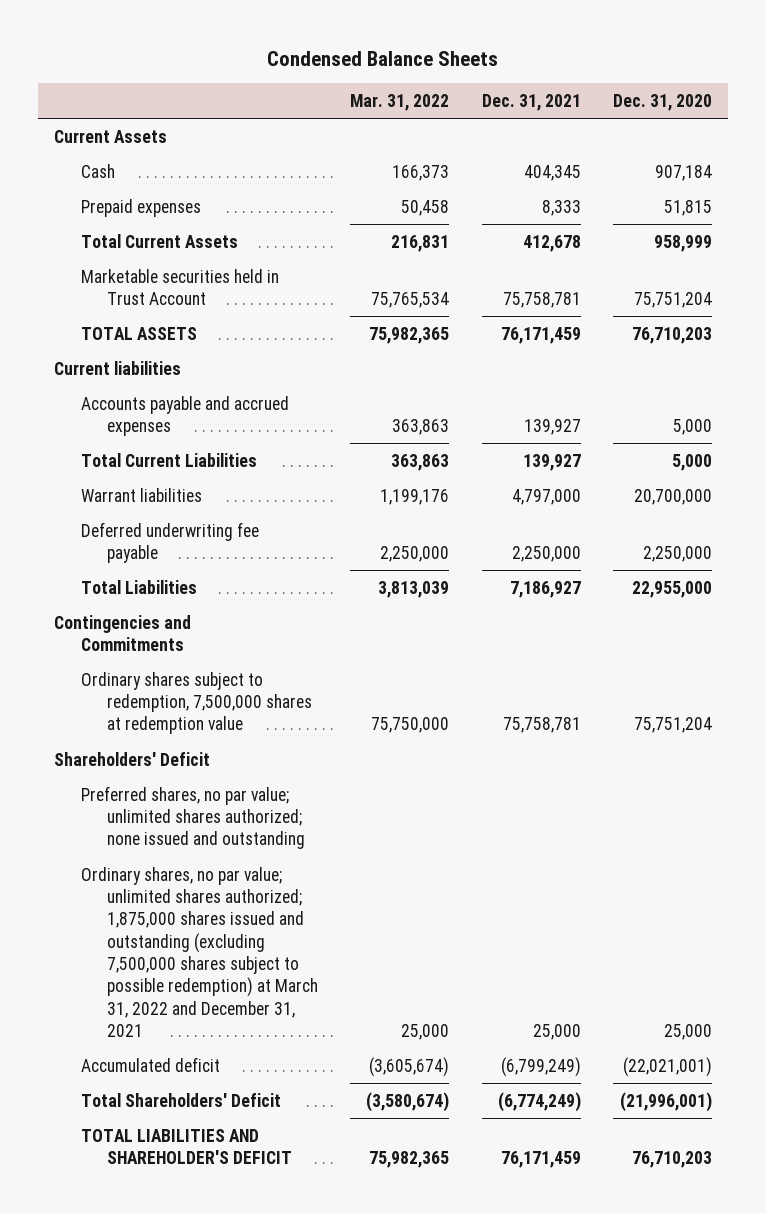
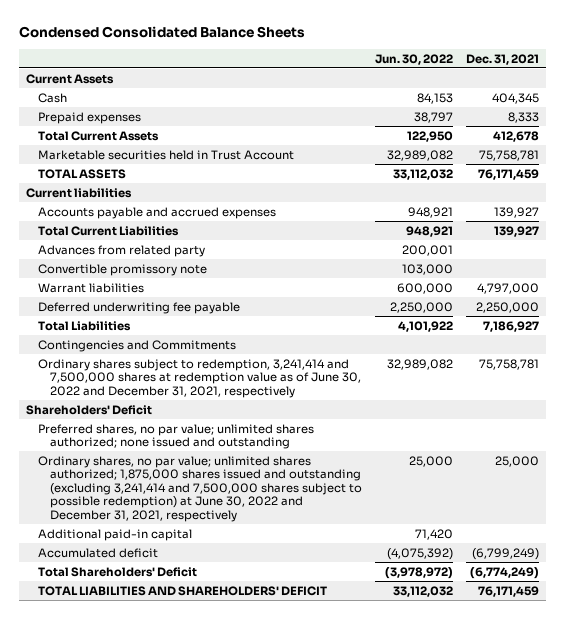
[267,50,499,66] Condensed Balance Sheets -> [19,26,306,39] Condensed Consolidated Balance Sheets
[350,94,450,112] Mar. 31, 2022 -> none
[613,94,713,112] Dec. 31, 2020 -> none
none -> [374,53,453,65] Jun. 30, 2022
none -> [37,244,205,257] Advances from related party
none -> [37,263,207,276] Convertible promissory note
[80,671,313,735] Ordinary shares subject to redemption, 7,500,000 shares at redemption value -> [37,358,361,398] Ordinary shares subject to redemption, 3,241,414 and 7,500,000 shares at redemption value as of June 30, 2022 and December 31, 2021, respectively
[80,866,319,1037] Ordinary shares, no par value; unlimited shares authorized; 1,875,000 shares issued and outstanding (excluding 7,500,000 shares subject to possible redemption) at March 31, 2022 and December 31, 2021 -> [37,455,362,522] Ordinary shares, no par value; unlimited shares authorized; 1,875,000 shares issued and outstanding (excluding 3,241,414 and 7,500,000 shares subject to possible redemption) at June 30, 2022 and December 31, 2021, respectively
none -> [37,528,192,541] Additional paid-in capital
[80,1128,293,1165] TOTAL LIABILITIES AND SHAREHOLDER'S DEFICIT -> [37,585,327,596] TOTAL LIABILITIES AND SHAREHOLDERS' DEFICIT

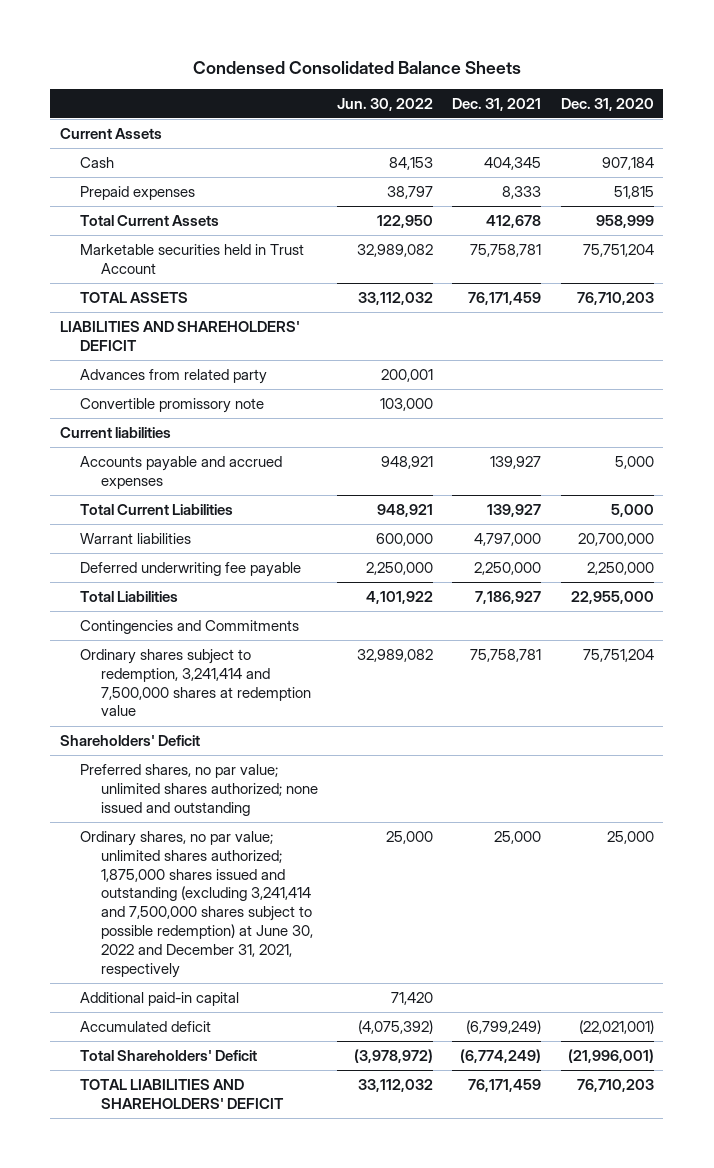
none -> [560,97,654,111] Dec. 31, 2020
none -> [59,321,300,351] LIABILITIES AND SHAREHOLDERS' DEFICIT
[37,244,205,257] Advances from related party -> [80,369,268,385] Advances from related party
[37,263,207,276] Convertible promissory note -> [80,398,265,414] Convertible promissory note
[37,358,361,398] Ordinary shares subject to redemption, 3,241,414 and 7,500,000 shares at redemption value as of June 30, 2022 and December 31, 2021, respectively -> [80,649,311,717] Ordinary shares subject to redemption, 3,241,414 and 7,500,000 shares at redemption value

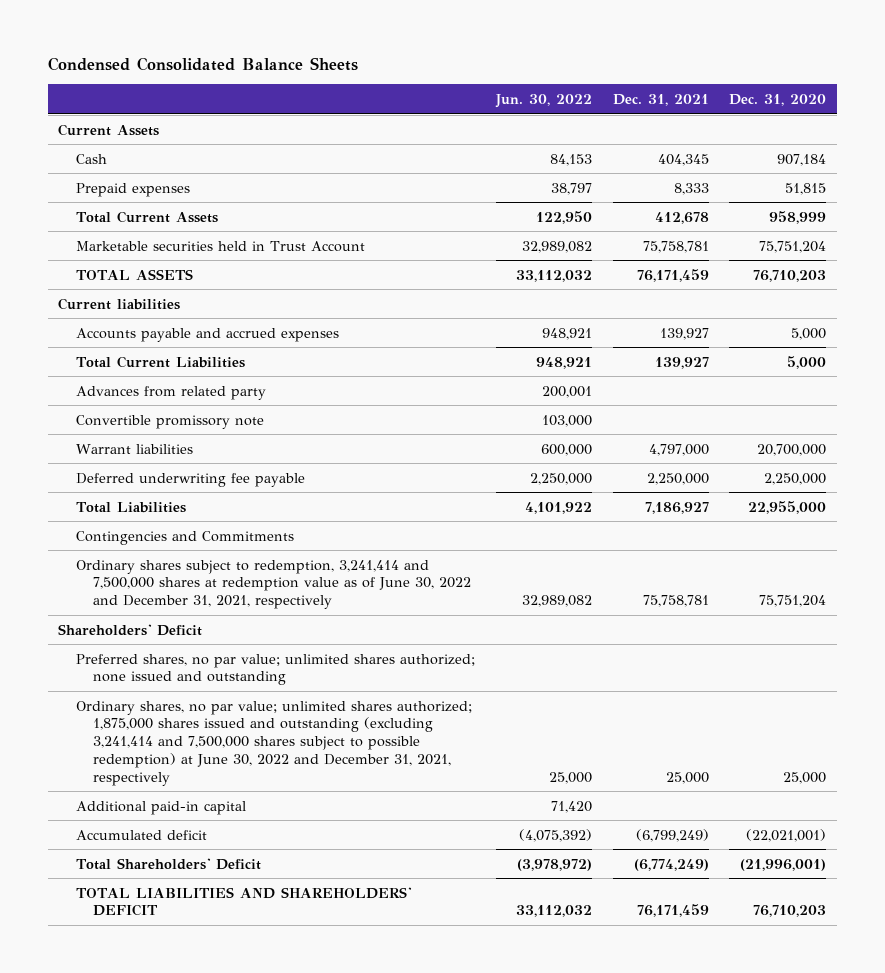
[59,321,300,351] LIABILITIES AND SHAREHOLDERS' DEFICIT -> none
[80,369,268,385] Advances from related party -> [75,385,266,400] Advances from related party
[80,398,265,414] Convertible promissory note -> [75,414,264,429] Convertible promissory note
[80,649,311,717] Ordinary shares subject to redemption, 3,241,414 and 7,500,000 shares at redemption value -> [75,559,472,610] Ordinary shares subject to redemption, 3,241,414 and 7,500,000 shares at redemption value as of June 30, 2022 and December 31, 2021, respectively

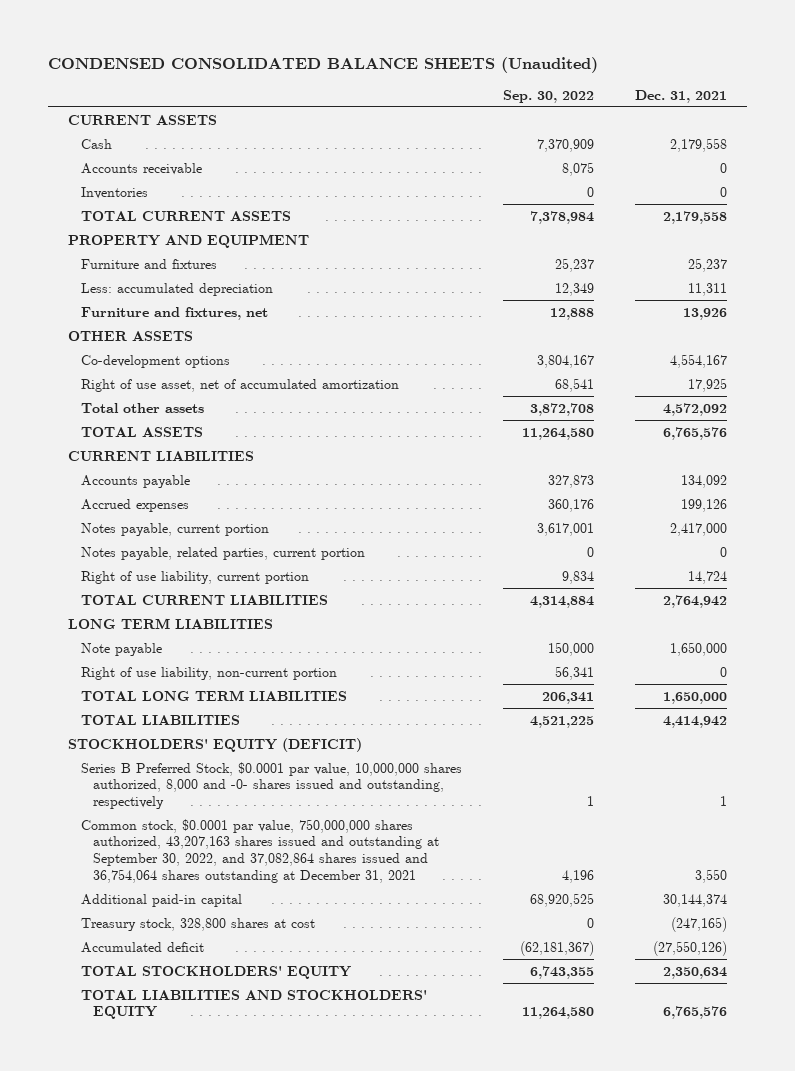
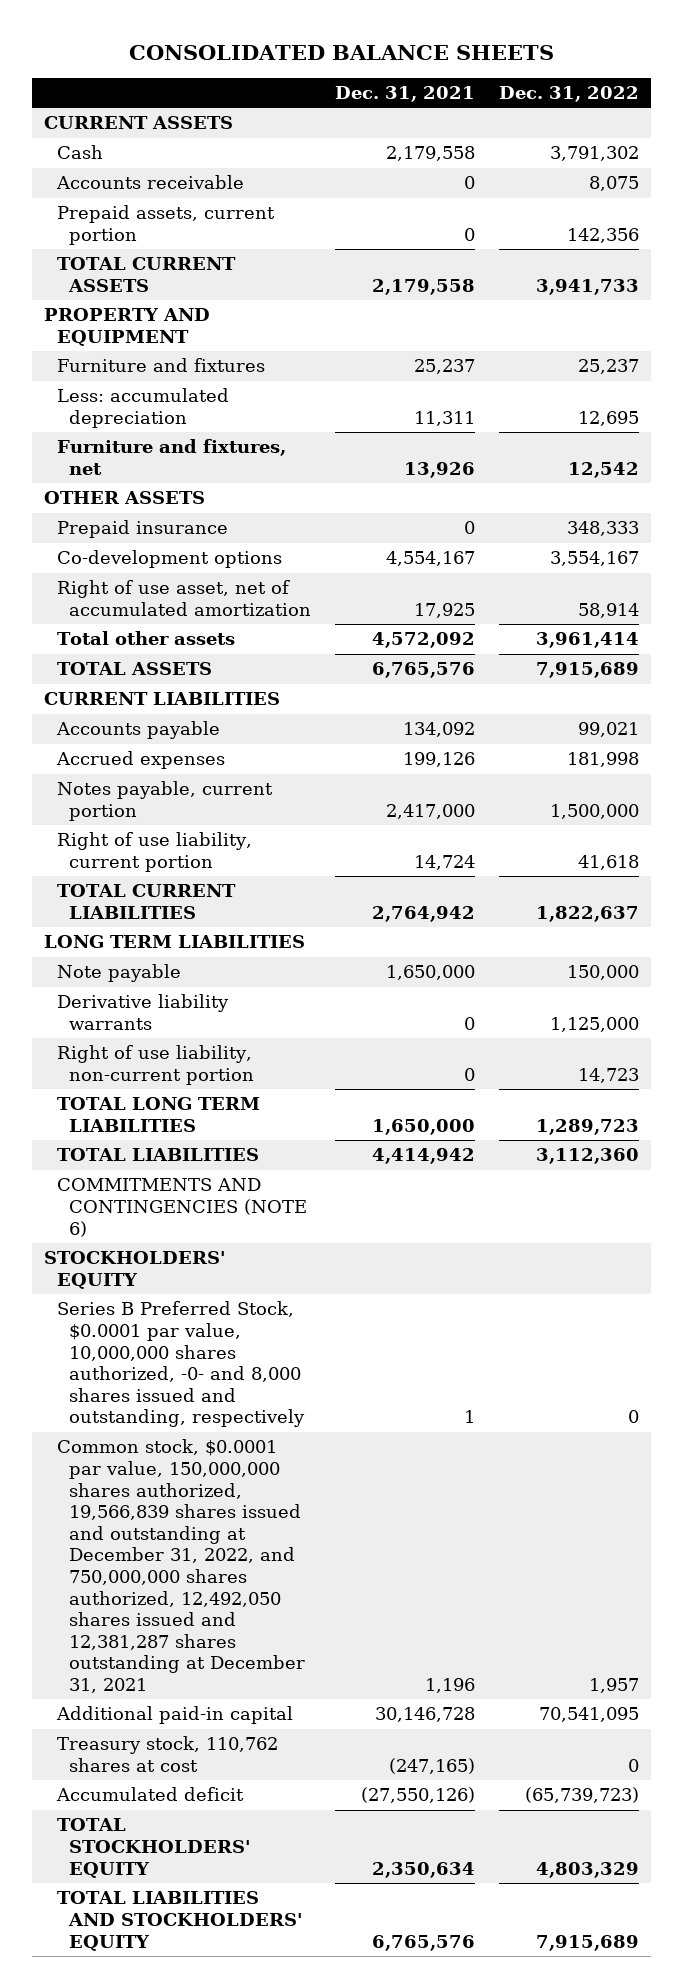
[47,57,598,74] CONDENSED CONSOLIDATED BALANCE SHEETS (Unaudited) -> [129,44,555,60] CONSOLIDATED BALANCE SHEETS
[502,89,594,103] Sep. 30, 2022 -> none
none -> [498,85,639,102] Dec. 31, 2022
[80,186,148,199] Inventories -> none
none -> [56,205,275,246] Prepaid assets, current portion
none -> [56,520,228,539] Prepaid insurance
[80,546,365,560] Notes payable, related parties, current portion -> none
none -> [56,994,229,1031] Derivative liability warrants
none -> [56,1178,308,1237] COMMITMENTS AND CONTINGENCIES (NOTE 6)
[68,737,363,752] STOCKHOLDERS' EQUITY (DEFICIT) -> [43,1251,226,1290] STOCKHOLDERS' EQUITY
[80,761,462,810] Series B Preferred Stock, $0.0001 par value, 10,000,000 shares authorized, 8,000 and -0- shares issued and outstanding, respectively -> [56,1301,306,1428] Series B Preferred Stock, $0.0001 par value, 10,000,000 shares authorized, -0- and 8,000 shares issued and outstanding, respectively
[80,818,440,883] Common stock, $0.0001 par value, 750,000,000 shares authorized, 43,207,163 shares issued and outstanding at September 30, 2022, and 37,082,864 shares issued and 36,754,064 shares outstanding at December 31, 2021 -> [56,1439,306,1693] Common stock, $0.0001 par value, 150,000,000 shares authorized, 19,566,839 shares issued and outstanding at December 31, 2022, and 750,000,000 shares authorized, 12,492,050 shares issued and 12,381,287 shares outstanding at December 31, 2021
[694,868,727,883] 3,550 -> [425,1677,476,1693] 1,196
[662,893,727,907] 30,144,374 -> [375,1707,476,1723] 30,146,728
[80,917,315,931] Treasury stock, 328,800 shares at cost -> [56,1736,278,1773] Treasury stock, 110,762 shares at cost

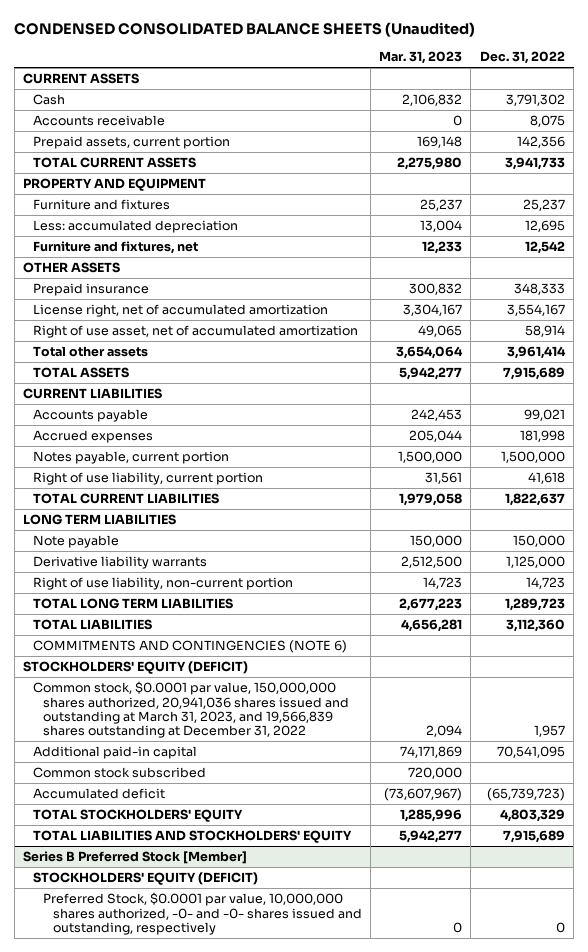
[129,44,555,60] CONSOLIDATED BALANCE SHEETS -> [14,21,476,37] CONDENSED CONSOLIDATED BALANCE SHEETS (Unaudited)
[335,85,476,102] Dec. 31, 2021 -> none
none -> [379,51,463,65] Mar. 31, 2023
[56,550,282,569] Co-development options -> [32,304,328,318] License right, net of accumulated amortization
[56,1301,306,1428] Series B Preferred Stock, $0.0001 par value, 10,000,000 shares authorized, -0- and 8,000 shares issued and outstanding, respectively -> none
[43,1251,226,1290] STOCKHOLDERS' EQUITY -> [23,661,249,675] STOCKHOLDERS' EQUITY (DEFICIT)
[56,1439,306,1693] Common stock, $0.0001 par value, 150,000,000 shares authorized, 19,566,839 shares issued and outstanding at December 31, 2022, and 750,000,000 shares authorized, 12,492,050 shares issued and 12,381,287 shares outstanding at December 31, 2021 -> [32,681,349,739] Common stock, $0.0001 par value, 150,000,000 shares authorized, 20,941,036 shares issued and outstanding at March 31, 2023, and 19,566,839 shares outstanding at December 31, 2022
[56,1736,278,1773] Treasury stock, 110,762 shares at cost -> none
none -> [32,767,206,779] Common stock subscribed
none -> [23,851,248,865] Series B Preferred Stock [Member]
none -> [32,872,258,886] STOCKHOLDERS' EQUITY (DEFICIT)
none -> [42,892,362,935] Preferred Stock, $0.0001 par value, 10,000,000 shares authorized, -0- and -0- shares issued and outstanding, respectively

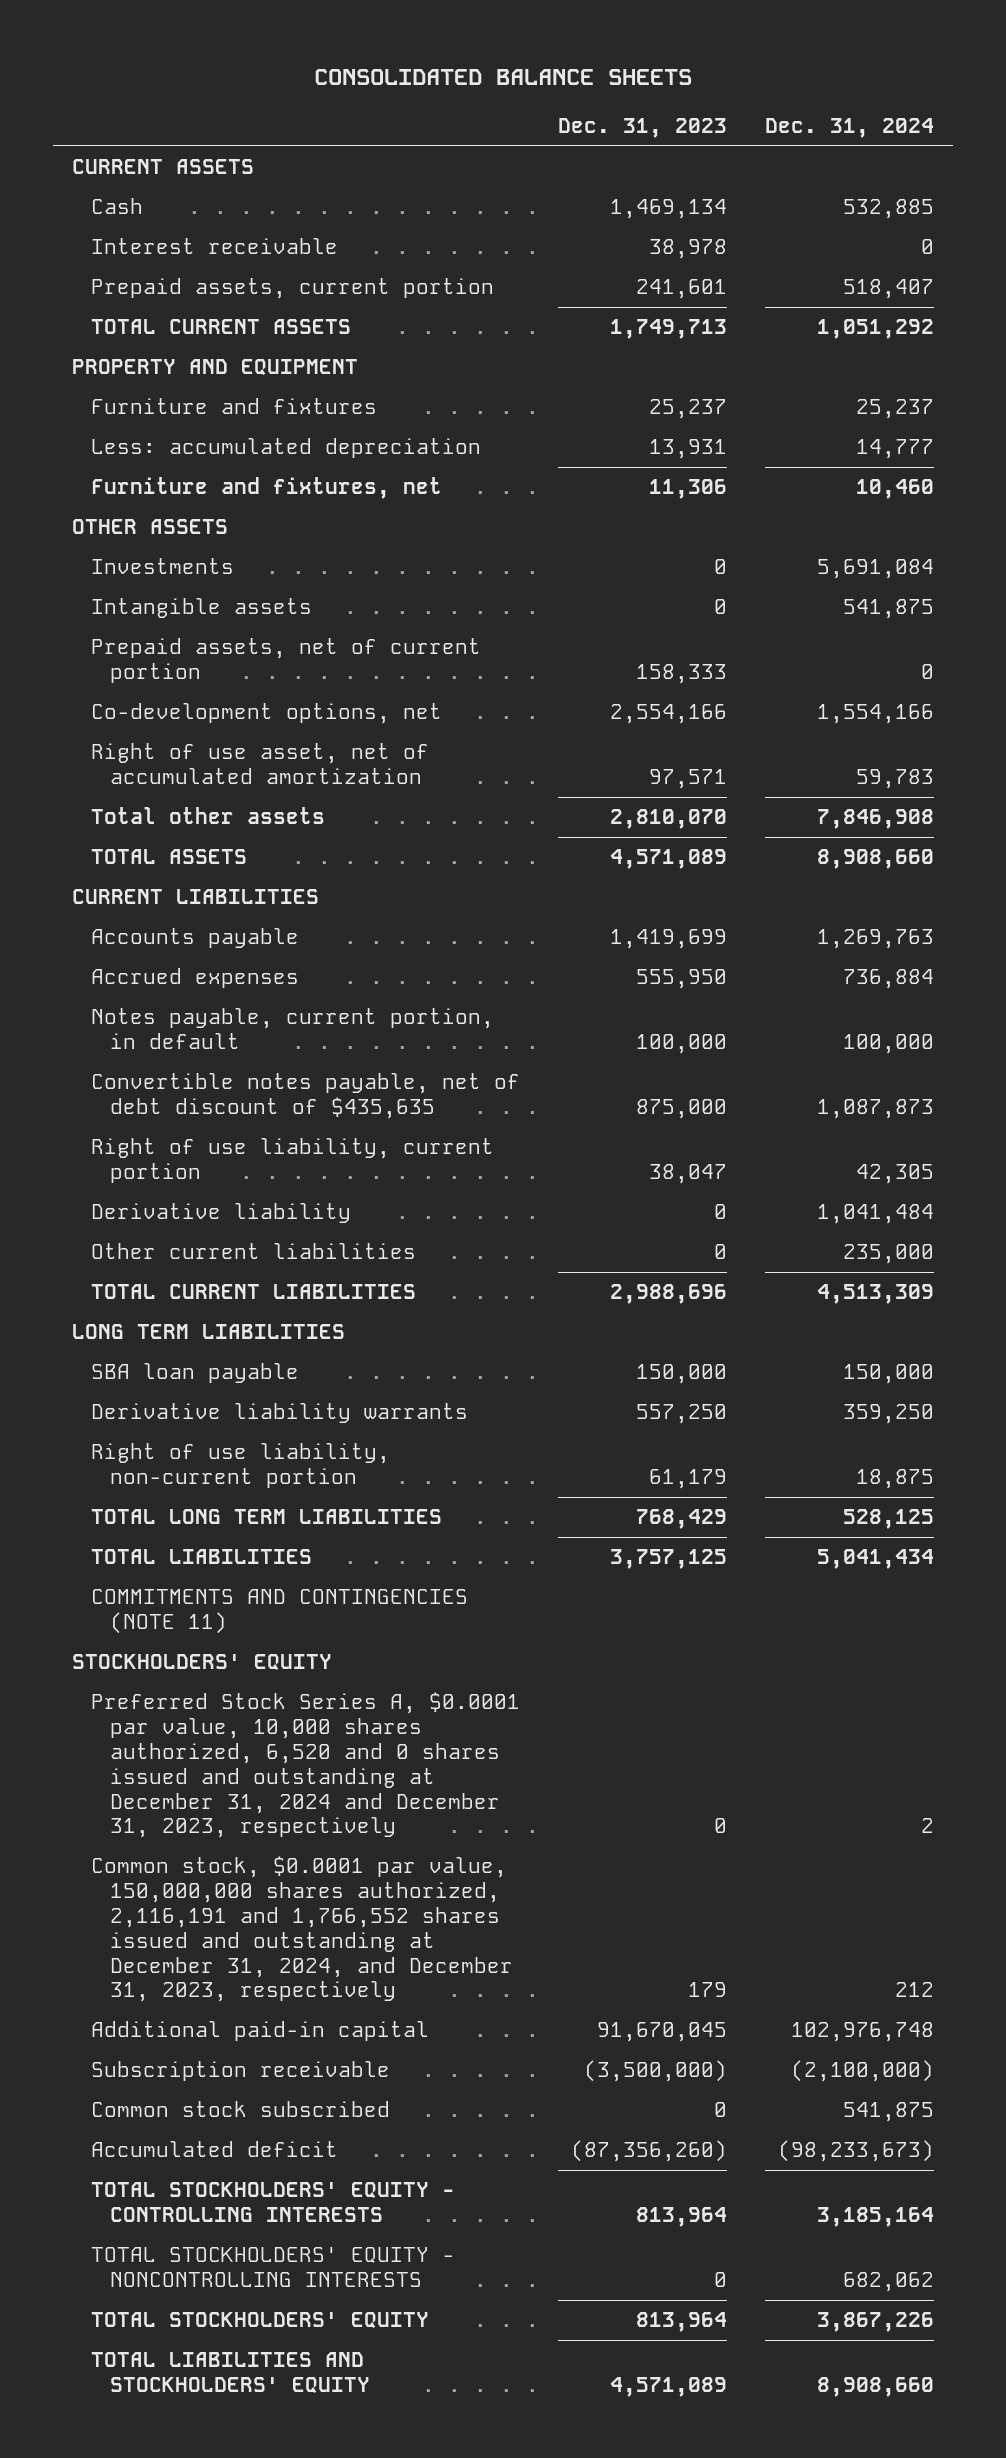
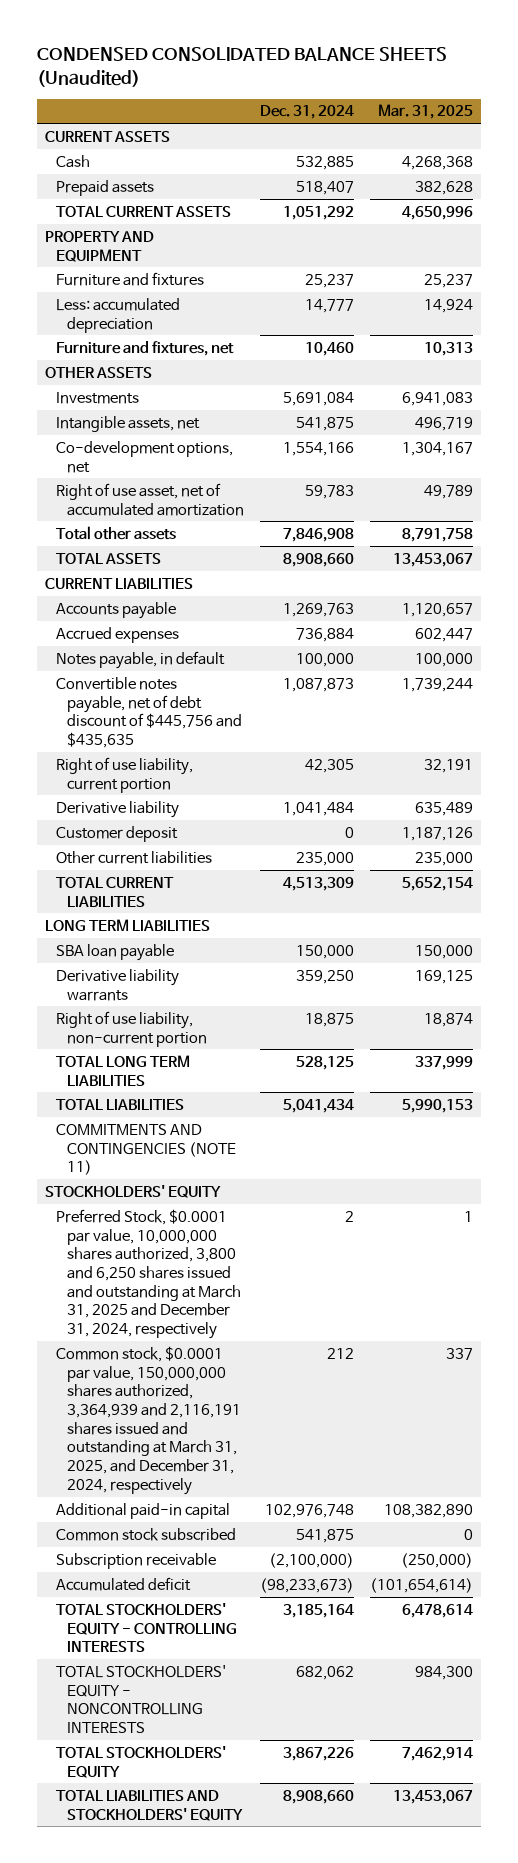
[313,68,692,85] CONSOLIDATED BALANCE SHEETS -> [36,47,447,87] CONDENSED CONSOLIDATED BALANCE SHEETS (Unaudited)
[558,117,728,138] Dec. 31, 2023 -> none
none -> [378,104,474,120] Mar. 31, 2025
[91,238,339,255] Interest receivable -> none
[91,278,495,300] Prepaid assets, current portion -> [55,179,154,196] Prepaid assets
[91,638,482,684] Prepaid assets, net of current portion -> none
[91,598,313,619] Intangible assets -> [55,415,200,432] Intangible assets, net
[91,1008,495,1050] Notes payable, current portion, in default -> [55,650,225,669] Notes payable, in default
[91,1073,521,1120] Convertible notes payable, net of debt discount of $435,635 -> [55,676,242,748] Convertible notes payable, net of debt discount of $445,756 and $435,635
none -> [55,825,178,842] Customer deposit
[91,1692,521,1839] Preferred Stock Series A, $0.0001 par value, 10,000 shares authorized, 6,520 and 0 shares issued and outstanding at December 31, 2024 and December 31, 2023, respectively -> [55,1208,241,1340] Preferred Stock, $0.0001 par value, 10,000,000 shares authorized, 3,800 and 6,250 shares issued and outstanding at March 31, 2025 and December 31, 2024, respectively
[91,1856,514,2003] Common stock, $0.0001 par value, 150,000,000 shares authorized, 2,116,191 and 1,766,552 shares issued and outstanding at December 31, 2024, and December 31, 2023, respectively -> [55,1345,241,1495] Common stock, $0.0001 par value, 150,000,000 shares authorized, 3,364,939 and 2,116,191 shares issued and outstanding at March 31, 2025, and December 31, 2024, respectively
[91,2061,391,2082] Subscription receivable -> [55,1552,216,1569] Subscription receivable

